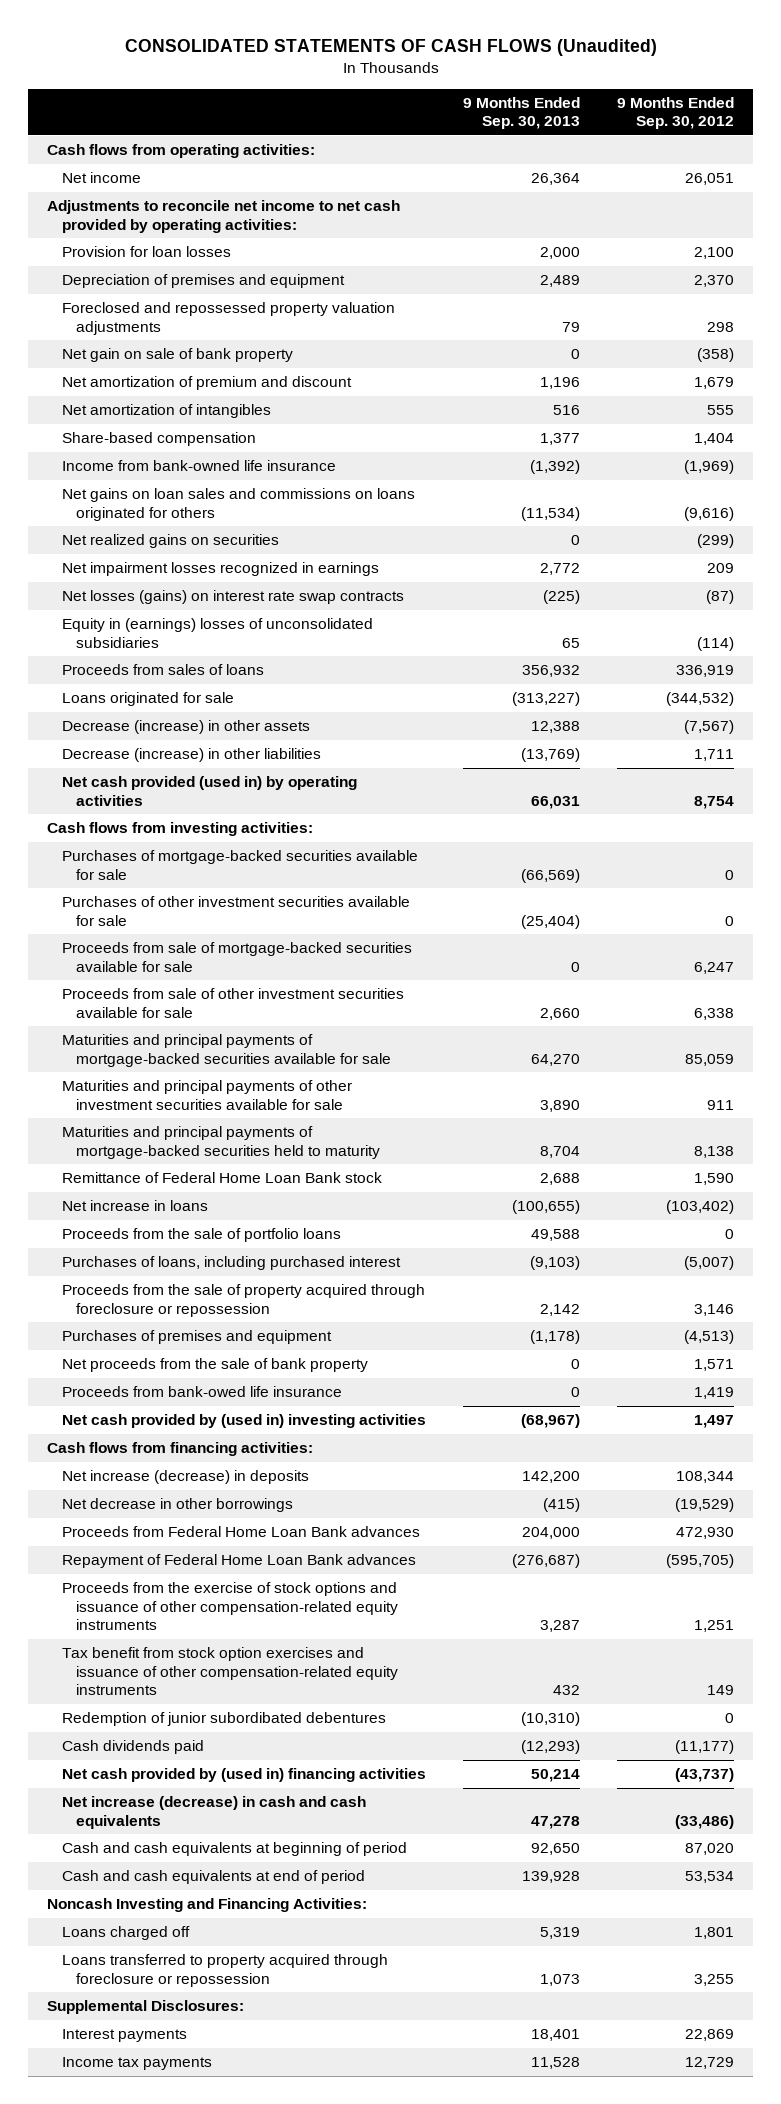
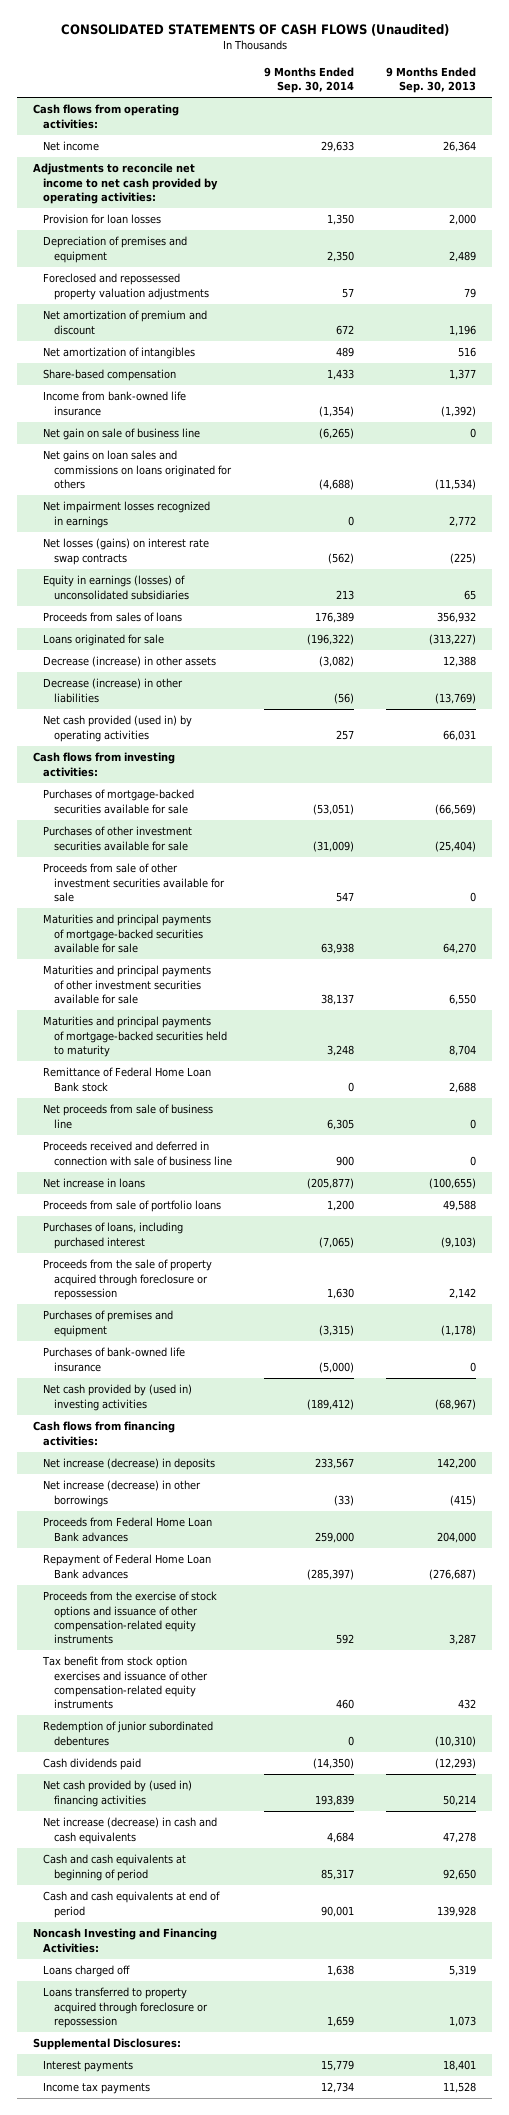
[617,96,735,130] 9 Months Ended Sep. 30, 2012 -> none
none -> [264,66,355,94] 9 Months Ended Sep. 30, 2014
[61,348,293,363] Net gain on sale of bank property -> none
none -> [43,428,201,441] Net gain on sale of business line
[61,534,279,549] Net realized gains on securities -> none
[61,618,373,648] Equity in (earnings) losses of unconsolidated subsidiaries -> [43,575,189,600] Equity in earnings (losses) of unconsolidated subsidiaries
[61,942,412,972] Proceeds from sale of mortgage-backed securities available for sale -> none
[539,1007,580,1020] 2,660 -> [470,891,477,902] 0
[539,1099,580,1112] 3,890 -> [449,993,477,1005] 6,550
none -> [43,1104,214,1129] Net proceeds from sale of business line
none -> [43,1141,232,1166] Proceeds received and deferred in connection with sale of business line
[61,1228,341,1243] Proceeds from the sale of portfolio loans -> [43,1200,222,1213] Proceeds from sale of portfolio loans
[61,1358,368,1373] Net proceeds from the sale of bank property -> none
[61,1386,342,1398] Proceeds from bank-owed life insurance -> none
none -> [43,1347,186,1372] Purchases of bank-owned life insurance
[61,1498,293,1513] Net decrease in other borrowings -> [43,1480,202,1507] Net increase (decrease) in other borrowings
[61,1712,386,1727] Redemption of junior subordibated debentures -> [43,1721,214,1746] Redemption of junior subordinated debentures

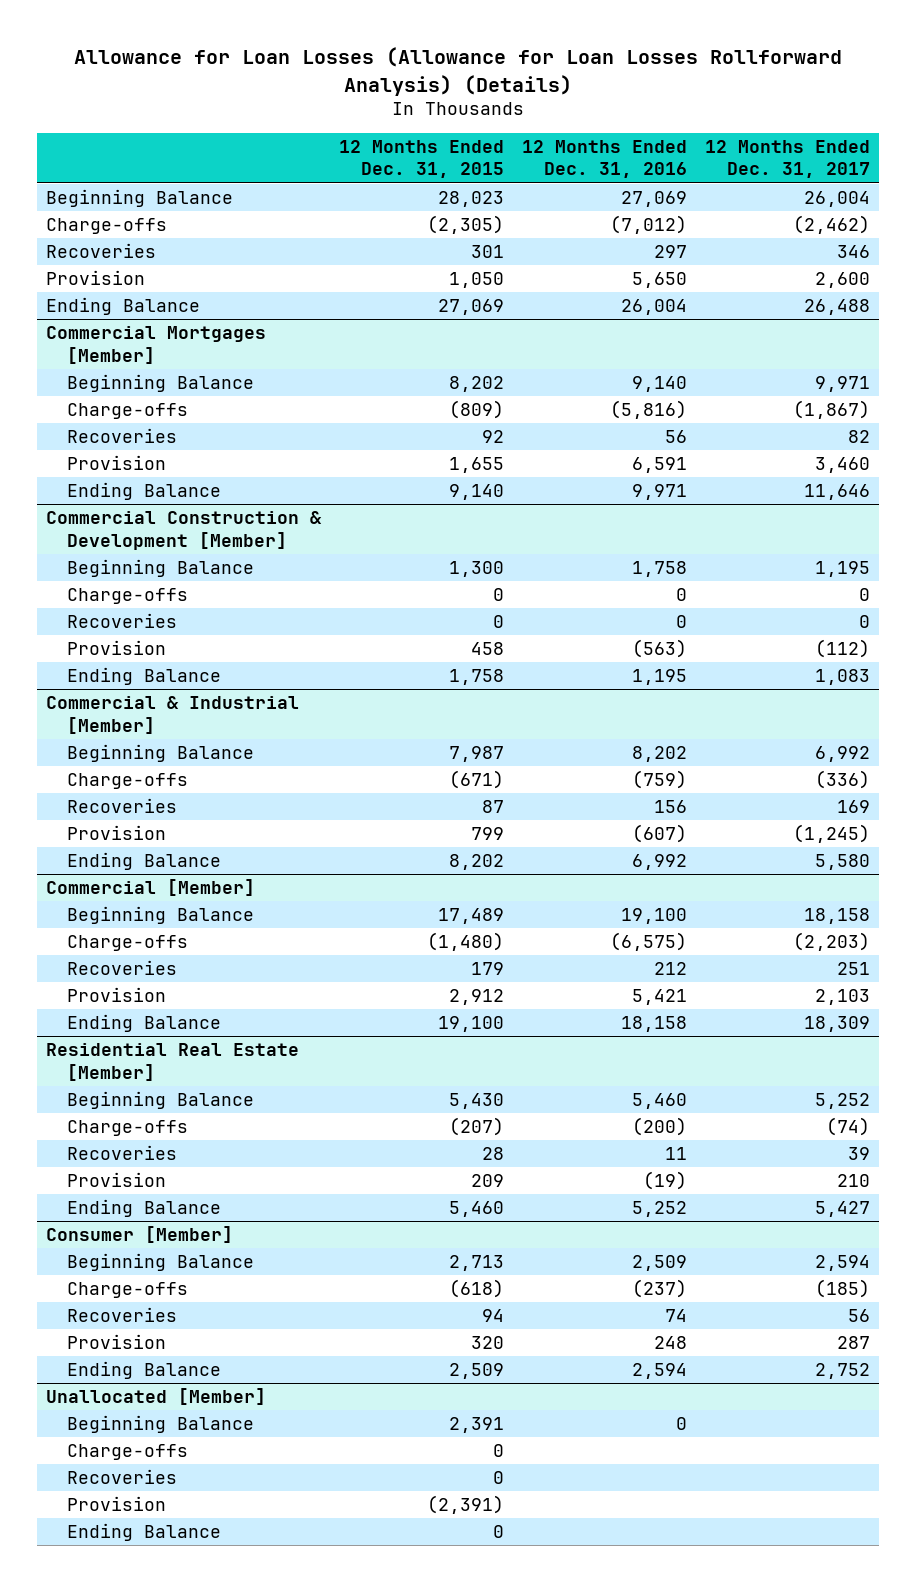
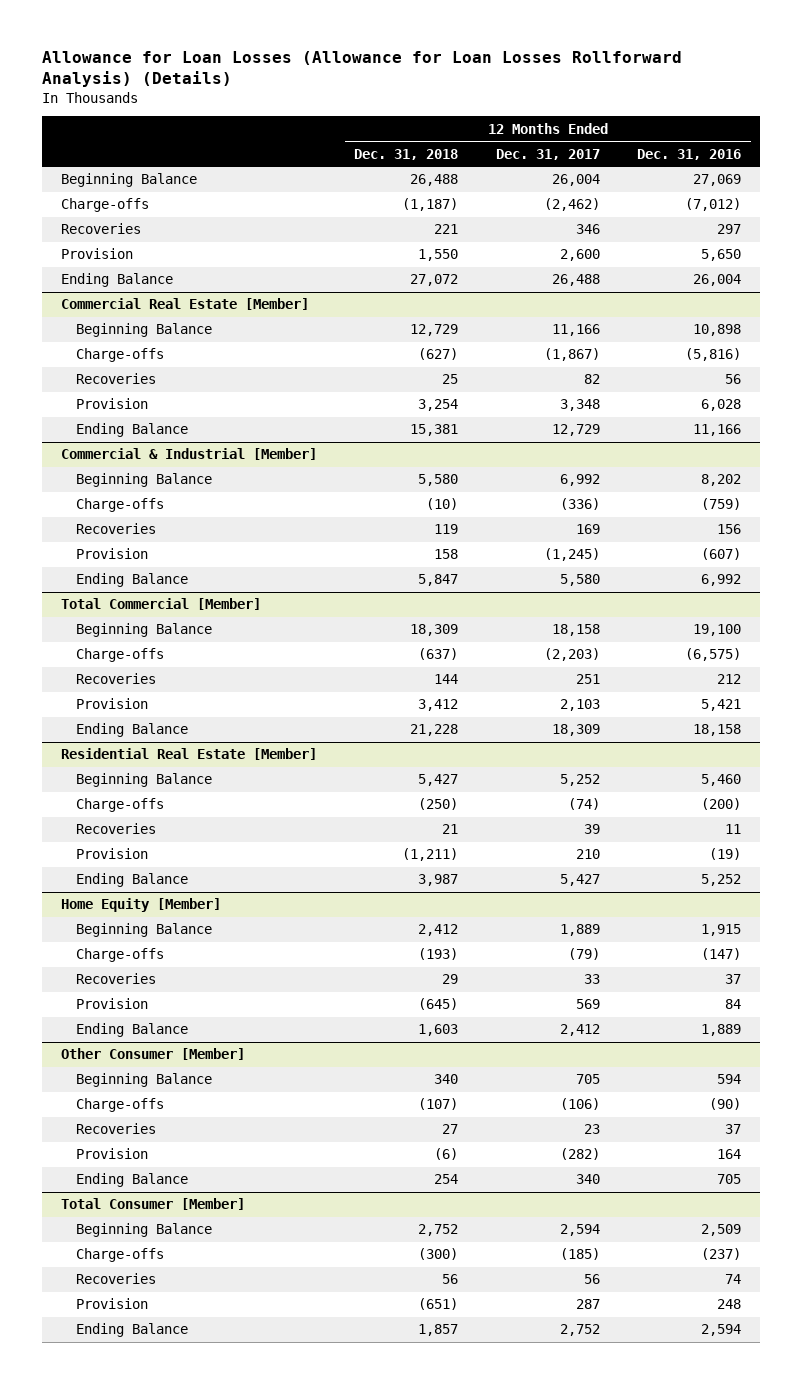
[339,139,505,179] 12 Months Ended Dec. 31, 2015 -> none
none -> [354,148,459,160] Dec. 31, 2018
[46,326,267,364] Commercial Mortgages [Member] -> [61,298,310,311] Commercial Real Estate [Member]
[631,376,687,393] 9,140 -> [693,324,742,337] 10,898
[814,376,870,393] 9,971 -> [551,324,600,337] 11,166
[46,511,323,550] Commercial Construction & Development [Member] -> none
[66,559,254,578] Beginning Balance -> none
[66,588,188,605] Charge-offs -> none
[66,613,177,629] Recoveries -> none
[66,640,166,656] Provision -> none
[66,667,221,686] Ending Balance -> none
[631,457,687,474] 6,591 -> [701,399,742,412] 6,028
[814,457,870,474] 3,460 -> [559,399,600,412] 3,348
[631,484,687,501] 9,971 -> [693,424,742,437] 11,166
[803,484,870,501] 11,646 -> [551,424,600,437] 12,729
[46,879,256,897] Commercial [Member] -> [61,598,262,611] Total Commercial [Member]
none -> [61,898,222,913] Home Equity [Member]
none -> [76,923,213,938] Beginning Balance
none -> [76,948,165,963] Charge-offs
none -> [76,973,157,985] Recoveries
none -> [76,998,149,1010] Provision
none -> [76,1023,189,1038] Ending Balance
none -> [61,1048,246,1061] Other Consumer [Member]
none -> [76,1073,213,1088] Beginning Balance
none -> [76,1098,165,1113] Charge-offs
none -> [76,1123,157,1135] Recoveries
none -> [76,1148,149,1160] Provision
none -> [76,1173,189,1188] Ending Balance
[46,1226,234,1244] Consumer [Member] -> [61,1198,246,1211] Total Consumer [Member]
[46,1388,267,1406] Unallocated [Member] -> none
[66,1415,254,1434] Beginning Balance -> none
[66,1444,188,1461] Charge-offs -> none
[66,1469,177,1485] Recoveries -> none
[66,1496,166,1512] Provision -> none
[66,1523,221,1542] Ending Balance -> none

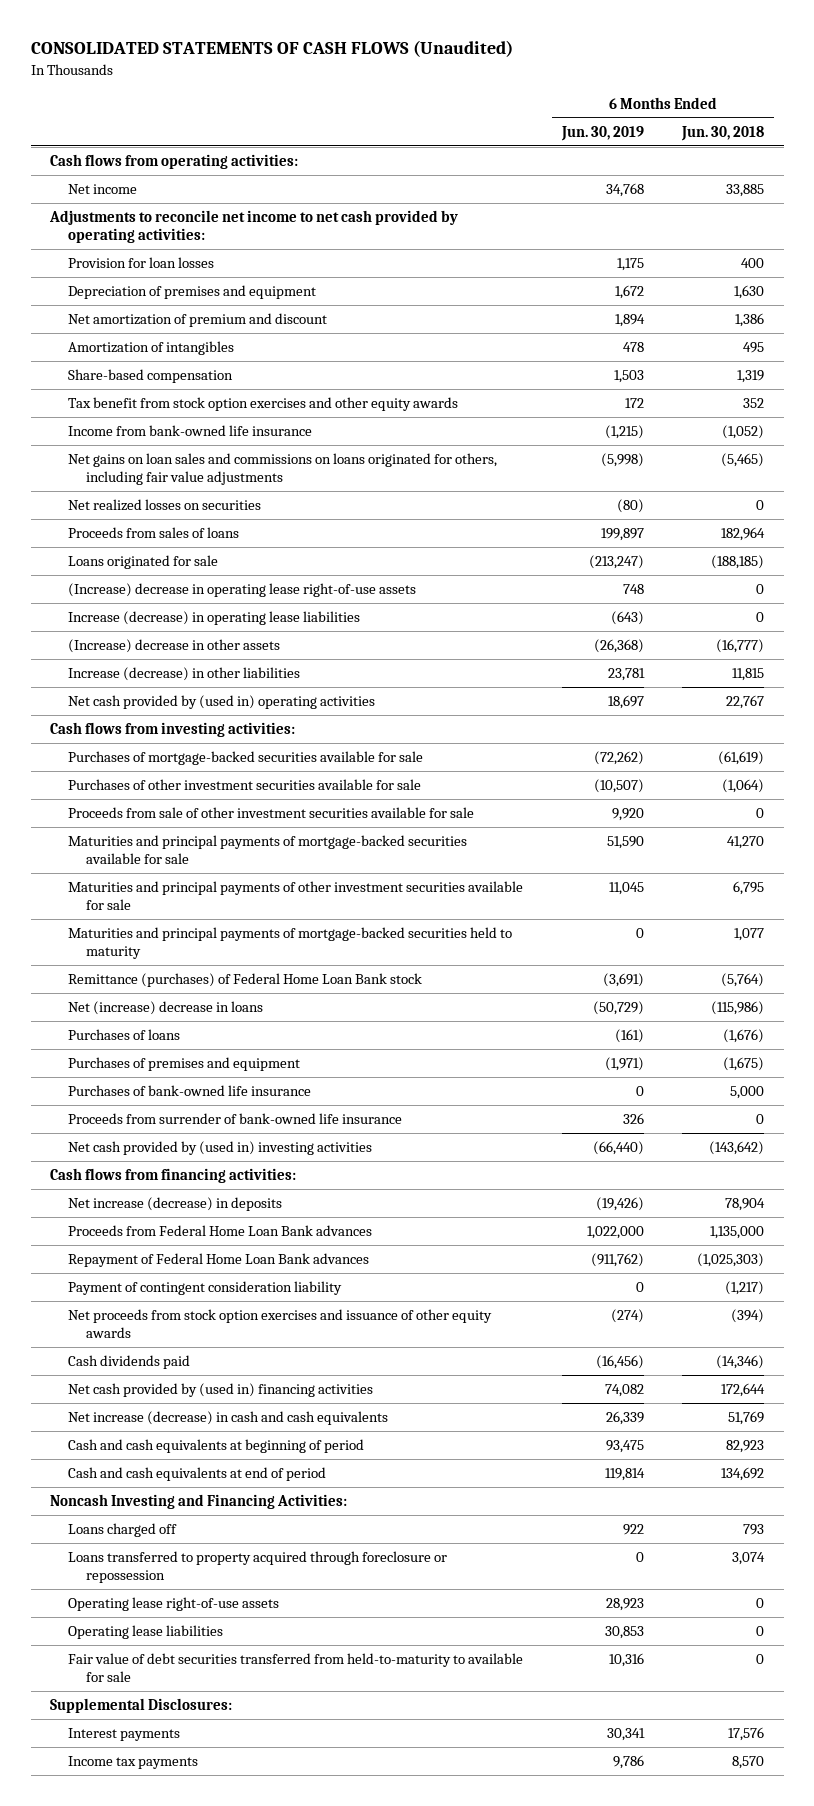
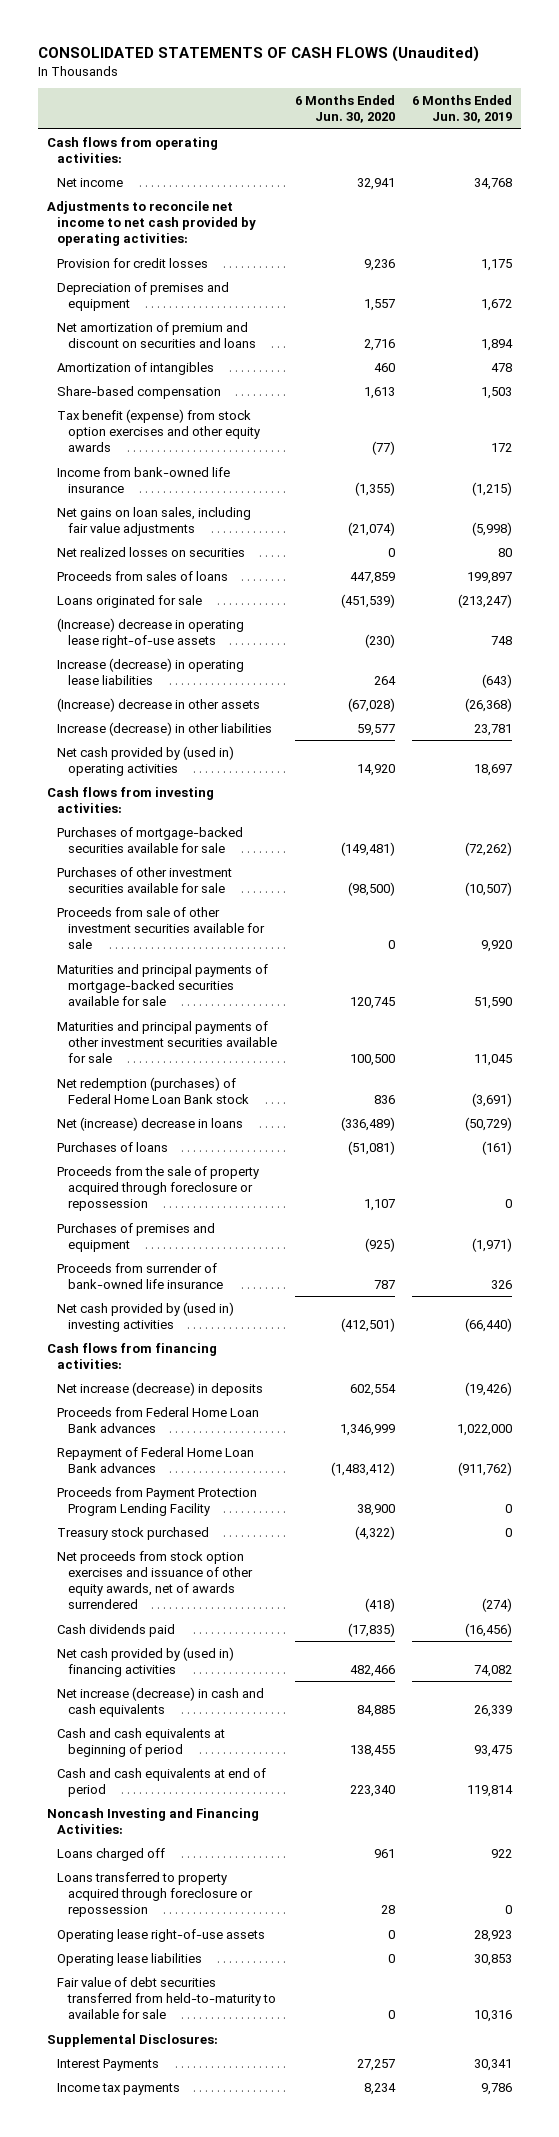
[681,125,765,141] Jun. 30, 2018 -> none
none -> [294,95,395,124] 6 Months Ended Jun. 30, 2020
[68,257,215,269] Provision for loan losses -> [57,257,209,268] Provision for credit losses
[68,313,328,328] Net amortization of premium and discount -> [57,321,256,348] Net amortization of premium and discount on securities and loans
[68,397,459,412] Tax benefit from stock option exercises and other equity awards -> [57,408,260,453] Tax benefit (expense) from stock option exercises and other equity awards
[68,453,498,486] Net gains on loan sales and commissions on loans originated for others, including fair value adjustments -> [57,506,252,536] Net gains on loan sales, including fair value adjustments
[616,499,644,514] (80) -> [498,547,513,557] 80
[68,927,513,960] Maturities and principal payments of mortgage-backed securities held to maturity -> none
[68,973,423,988] Remittance (purchases) of Federal Home Loan Bank stock -> [57,1076,249,1104] Net redemption (purchases) of Federal Home Loan Bank stock
none -> [57,1165,260,1212] Proceeds from the sale of property acquired through foreclosure or repossession
[68,1085,312,1097] Purchases of bank-owned life insurance -> none
[68,1281,343,1296] Payment of contingent consideration liability -> none
none -> [57,1486,258,1516] Proceeds from Payment Protection Program Lending Facility
none -> [57,1526,210,1540] Treasury stock purchased
[68,1309,493,1339] Net proceeds from stock option exercises and issuance of other equity awards -> [57,1550,253,1610] Net proceeds from stock option exercises and issuance of other equity awards, net of awards surrendered
[68,1728,181,1742] Interest payments -> [57,2058,160,2071] Interest Payments

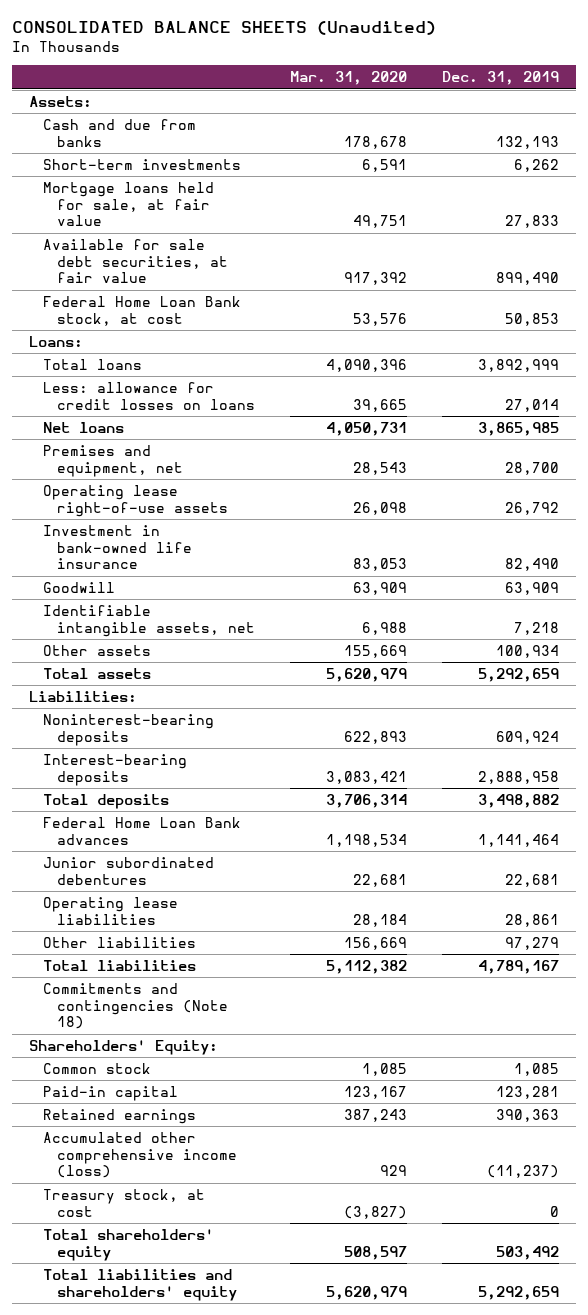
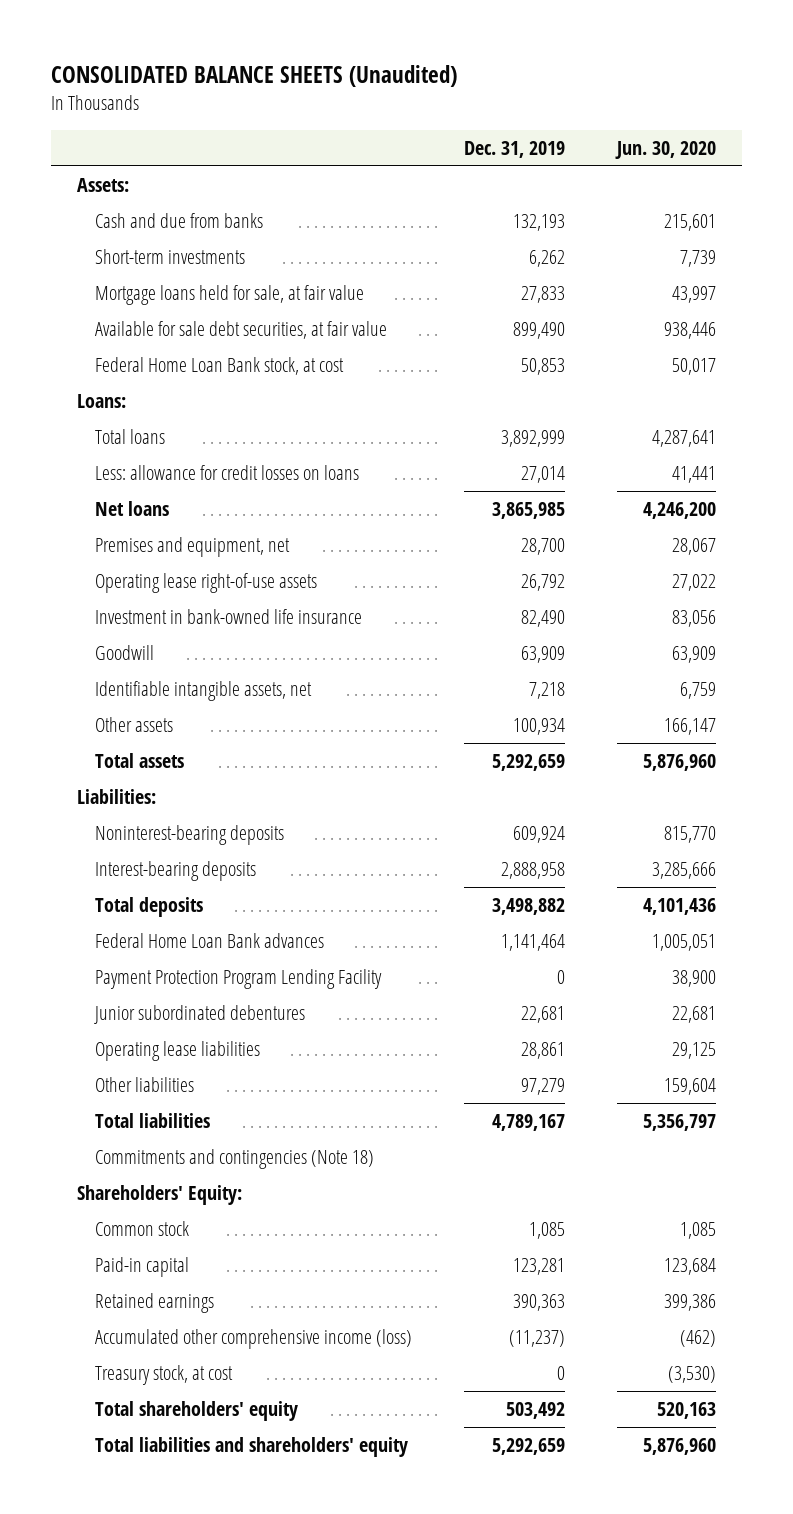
[290,71,408,86] Mar. 31, 2020 -> none
none -> [615,140,717,159] Jun. 30, 2020
none -> [94,969,382,990] Payment Protection Program Lending Facility

